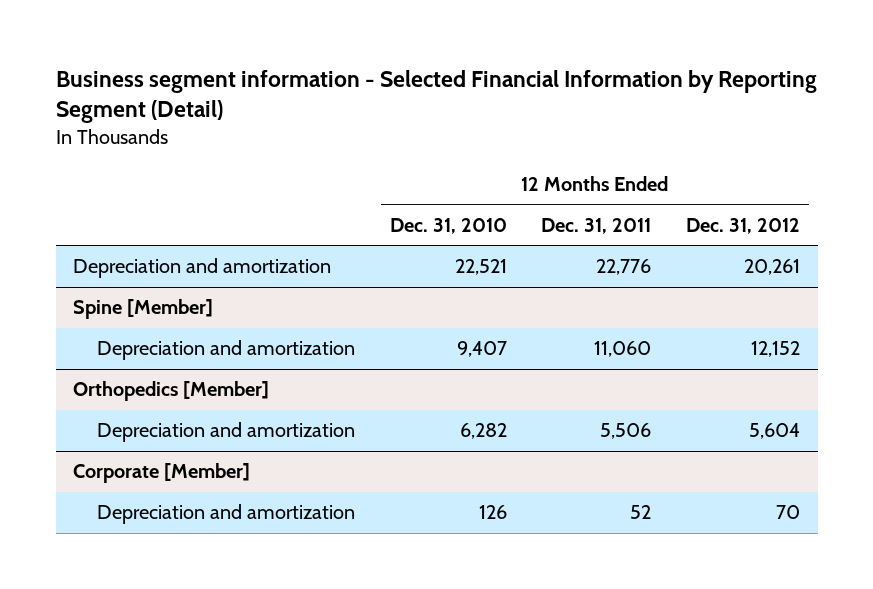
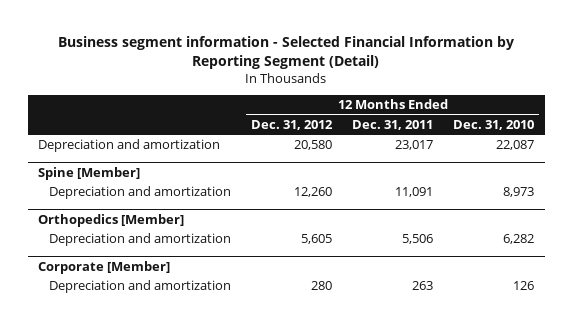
[454,259,507,276] 22,521 -> [496,140,535,151] 22,087
[596,259,652,276] 22,776 -> [395,140,434,151] 23,017
[744,259,801,276] 20,261 -> [294,140,333,151] 20,580
[456,341,507,358] 9,407 -> [503,187,535,198] 8,973
[594,341,652,358] 11,060 -> [395,187,434,198] 11,091
[751,341,801,358] 12,152 -> [294,187,333,198] 12,260
[749,423,801,440] 5,604 -> [301,234,333,245] 5,605
[630,505,652,520] 52 -> [412,281,434,291] 263
[776,505,801,520] 70 -> [311,281,333,291] 280

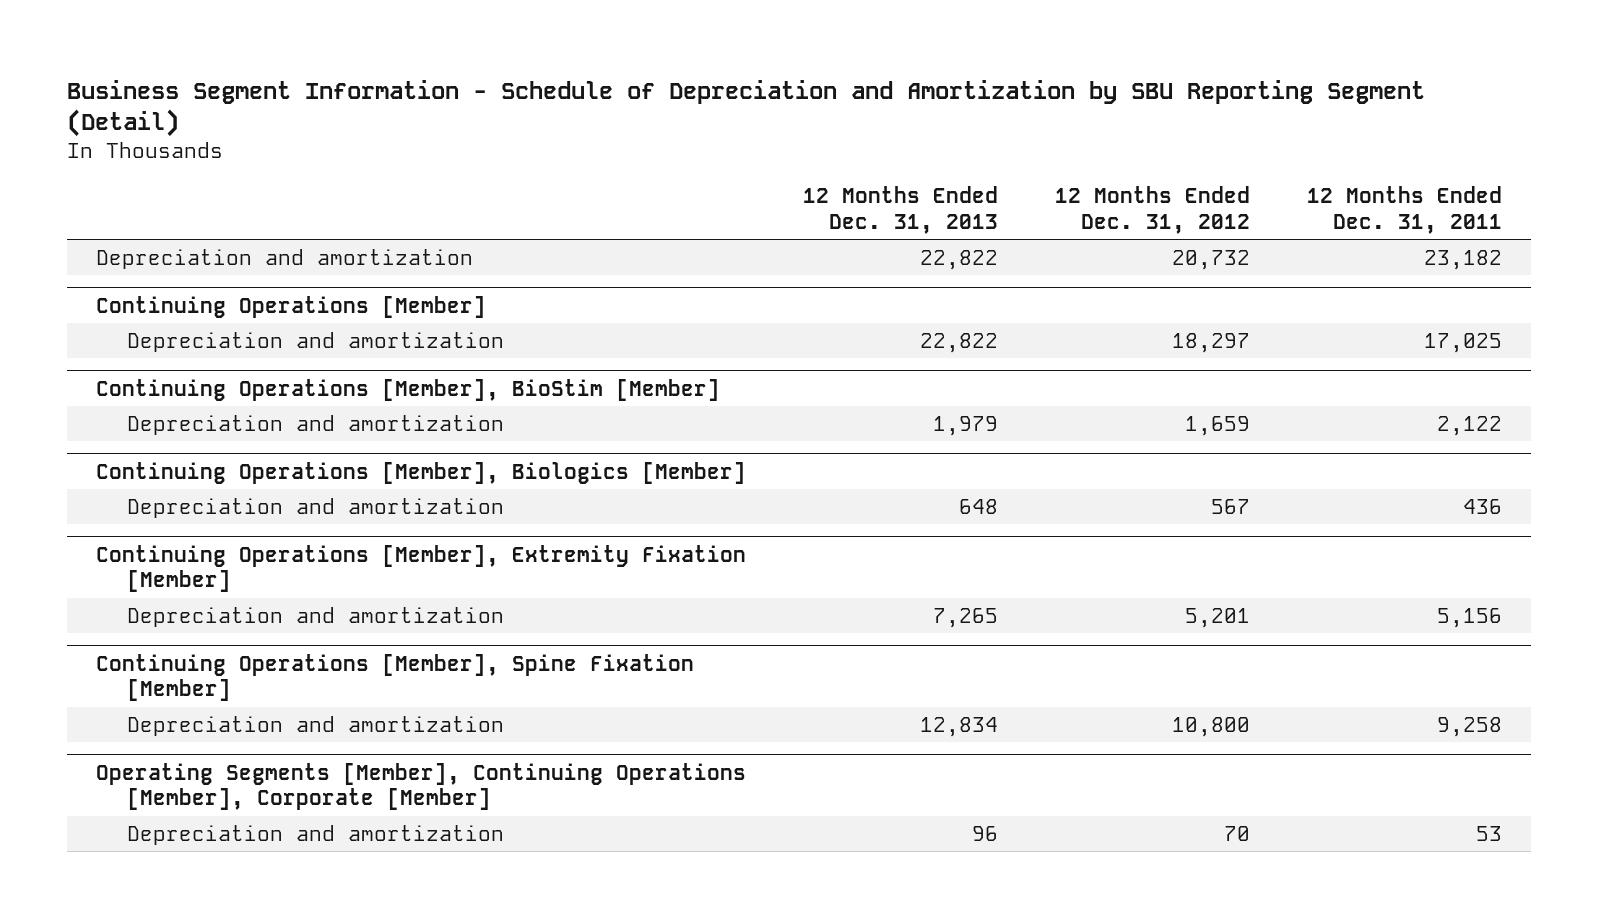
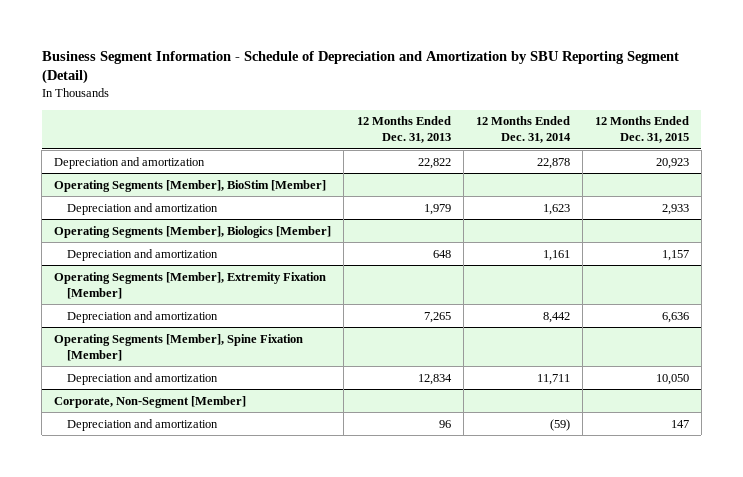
[1055,185,1251,234] 12 Months Ended Dec. 31, 2012 -> none
[1307,185,1503,234] 12 Months Ended Dec. 31, 2011 -> none
none -> [475,116,571,144] 12 Months Ended Dec. 31, 2014
none -> [594,116,689,144] 12 Months Ended Dec. 31, 2015
[95,295,486,318] Continuing Operations [Member] -> none
[127,331,505,352] Depreciation and amortization -> none
[95,378,720,401] Continuing Operations [Member], BioStim [Member] -> none
none -> [54,179,327,192] Operating Segments [Member], BioStim [Member]
[95,461,746,484] Continuing Operations [Member], Biologics [Member] -> none
none -> [54,225,332,238] Operating Segments [Member], Biologics [Member]
[95,544,746,593] Continuing Operations [Member], Extremity Fixation [Member] -> none
none -> [54,271,327,299] Operating Segments [Member], Extremity Fixation [Member]
[95,653,694,702] Continuing Operations [Member], Spine Fixation [Member] -> none
none -> [54,333,304,361] Operating Segments [Member], Spine Fixation [Member]
[95,762,746,811] Operating Segments [Member], Continuing Operations [Member], Corporate [Member] -> none
none -> [54,395,247,408] Corporate, Non-Segment [Member]

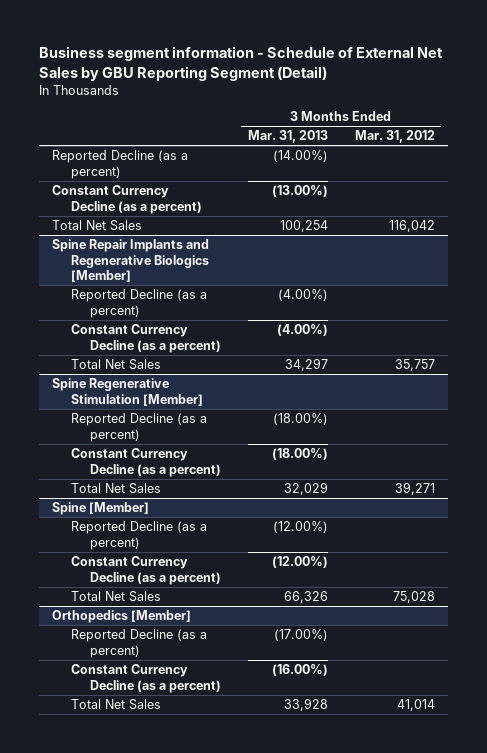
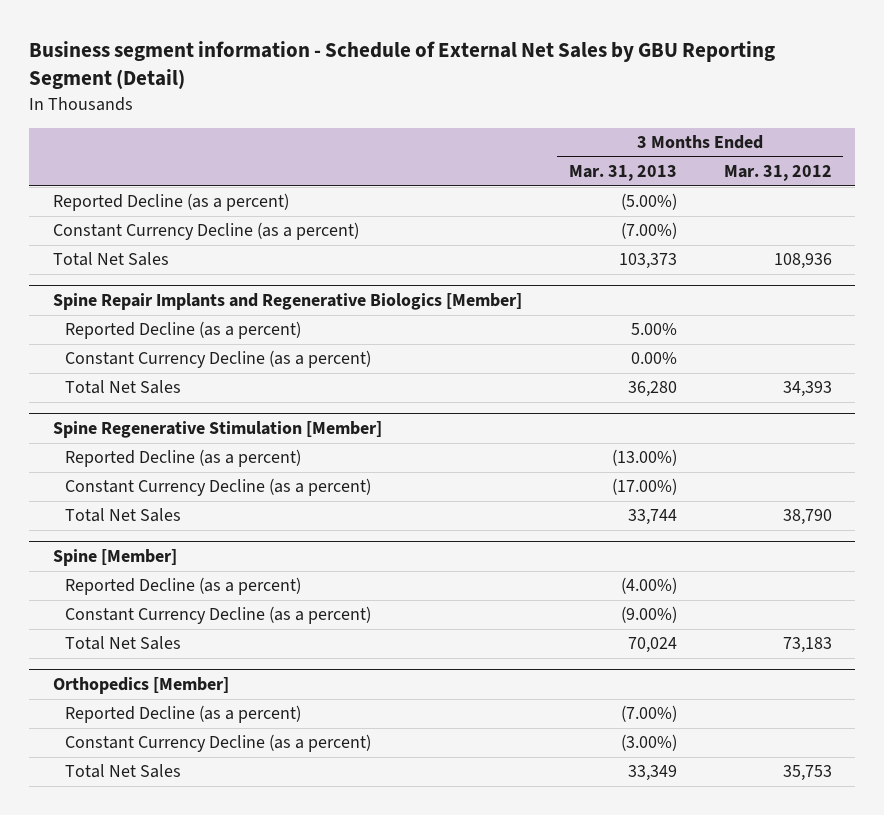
[272,150,328,163] (14.00%) -> [620,193,677,211] (5.00%)
[271,185,328,198] (13.00%) -> [620,222,677,240] (7.00%)
[279,220,328,233] 100,254 -> [618,253,677,270] 103,373
[388,220,435,233] 116,042 -> [773,253,832,270] 108,936
[277,289,328,302] (4.00%) -> [630,323,677,336] 5.00%
[276,324,328,337] (4.00%) -> [630,352,677,365] 0.00%
[284,358,328,372] 34,297 -> [627,381,677,398] 36,280
[394,359,435,372] 35,757 -> [782,381,832,398] 34,393
[272,413,328,426] (18.00%) -> [611,449,677,467] (13.00%)
[271,448,328,461] (18.00%) -> [611,478,677,496] (17.00%)
[283,482,328,496] 32,029 -> [627,509,677,526] 33,744
[394,482,435,496] 39,271 -> [782,509,832,526] 38,790
[272,521,328,534] (12.00%) -> [620,577,677,595] (4.00%)
[271,556,328,569] (12.00%) -> [620,606,677,624] (9.00%)
[283,591,328,604] 66,326 -> [627,637,677,654] 70,024
[392,591,435,604] 75,028 -> [782,637,832,654] 73,183
[273,629,328,642] (17.00%) -> [620,705,677,723] (7.00%)
[271,664,328,677] (16.00%) -> [620,734,677,752] (3.00%)
[283,698,328,712] 33,928 -> [627,765,677,782] 33,349
[396,699,435,712] 41,014 -> [782,765,832,782] 35,753

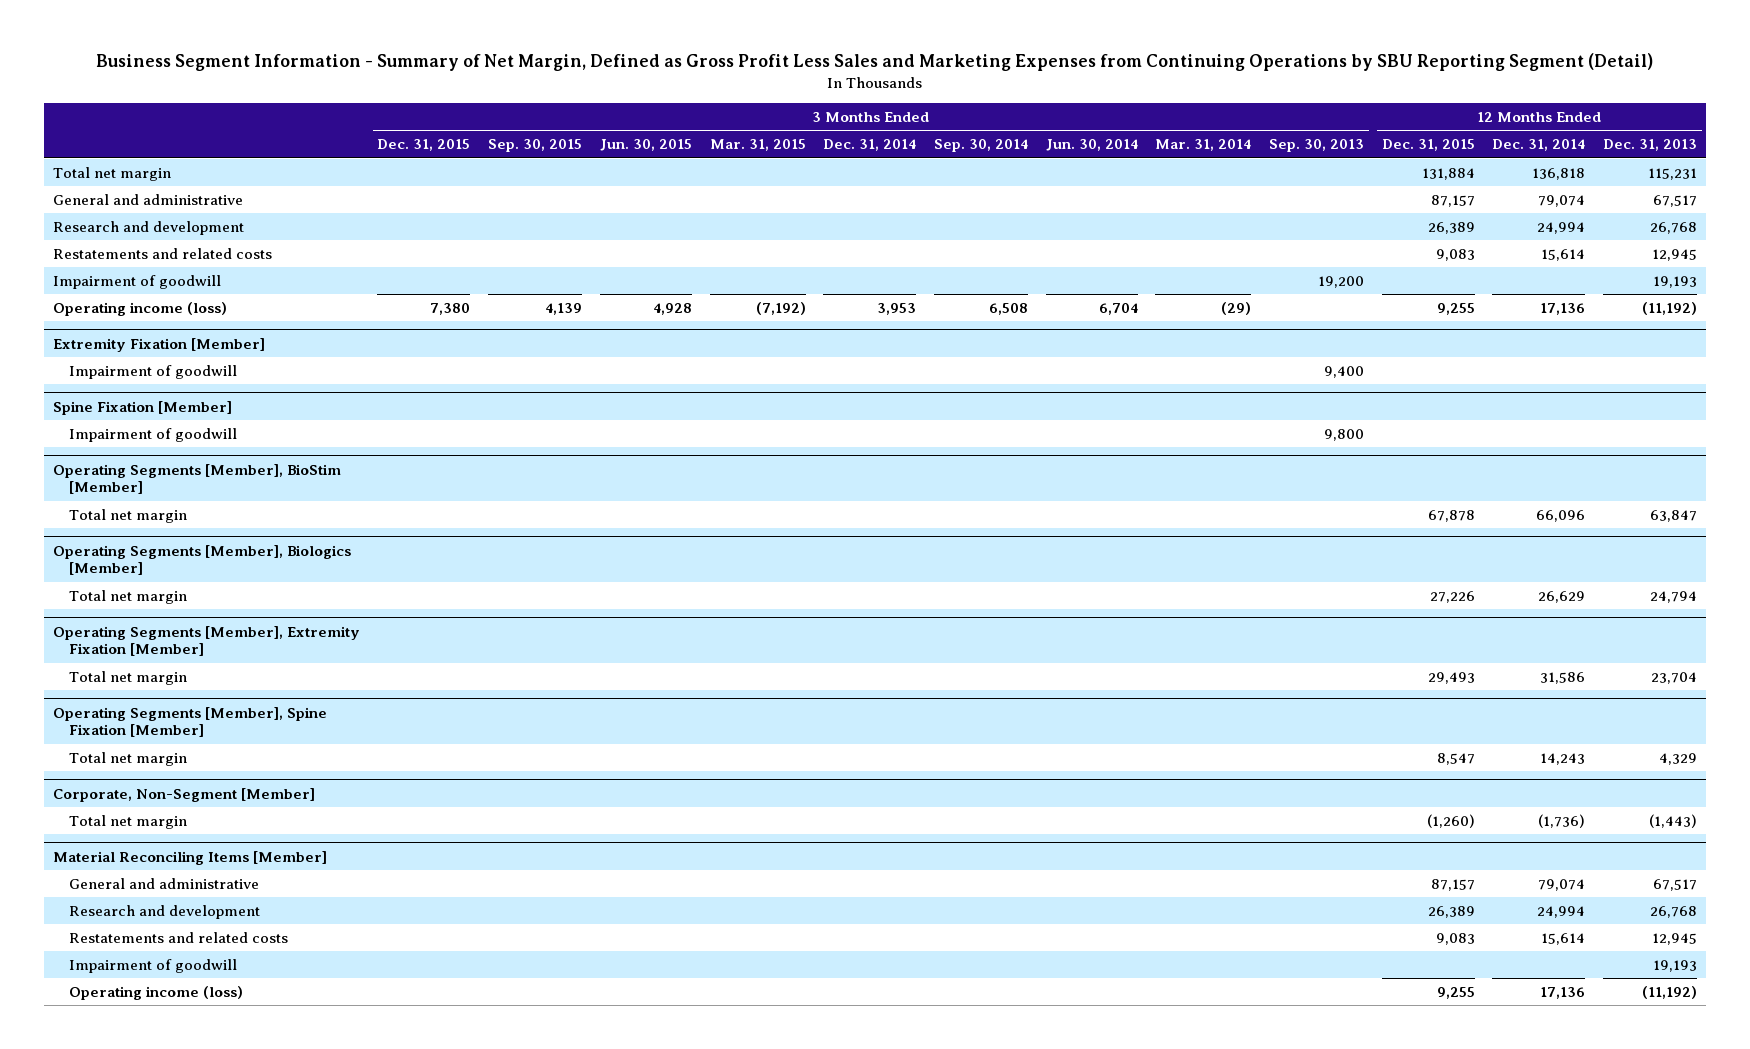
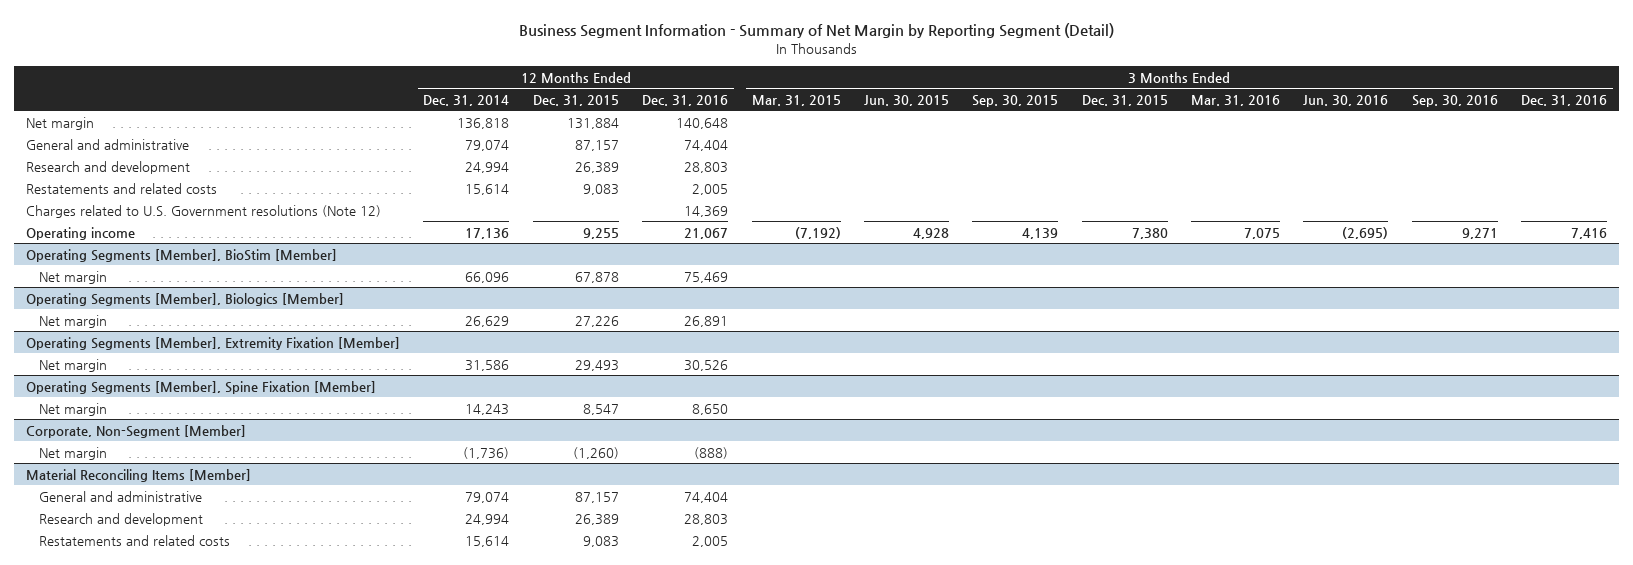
[95,53,1653,72] Business Segment Information - Summary of Net Margin, Defined as Gross Profit Less Sales and Marketing Expenses from Continuing Operations by SBU Reporting Segment (Detail) -> [518,22,1114,38] Business Segment Information - Summary of Net Margin by Reporting Segment (Detail)
[823,139,917,152] Dec. 31, 2014 -> none
[933,139,1028,153] Sep. 30, 2014 -> none
[1045,139,1138,152] Jun. 30, 2014 -> none
[1155,139,1252,152] Mar. 31, 2014 -> none
[1269,139,1365,153] Sep. 30, 2013 -> none
[1603,139,1698,152] Dec. 31, 2013 -> none
none -> [642,94,729,106] Dec. 31, 2016
none -> [1190,94,1280,106] Mar. 31, 2016
none -> [1303,94,1389,106] Jun. 30, 2016
none -> [1411,94,1498,107] Sep. 30, 2016
none -> [1520,94,1607,106] Dec. 31, 2016
[52,166,171,181] Total net margin -> [26,116,95,130] Net margin
[52,274,221,289] Impairment of goodwill -> none
[52,337,265,352] Extremity Fixation [Member] -> none
[69,364,238,379] Impairment of goodwill -> none
[52,400,232,415] Spine Fixation [Member] -> none
[69,427,238,442] Impairment of goodwill -> none
none -> [26,204,382,218] Charges related to U.S. Government resolutions (Note 12)
[52,301,227,316] Operating income (loss) -> [26,226,136,240] Operating income
[69,508,188,523] Total net margin -> [38,270,107,284] Net margin
[69,589,188,604] Total net margin -> [38,314,107,328] Net margin
[69,670,188,685] Total net margin -> [38,358,107,372] Net margin
[69,751,188,766] Total net margin -> [38,402,107,416] Net margin
[69,814,188,829] Total net margin -> [38,446,107,460] Net margin
[69,958,238,973] Impairment of goodwill -> none
[69,985,244,1000] Operating income (loss) -> none

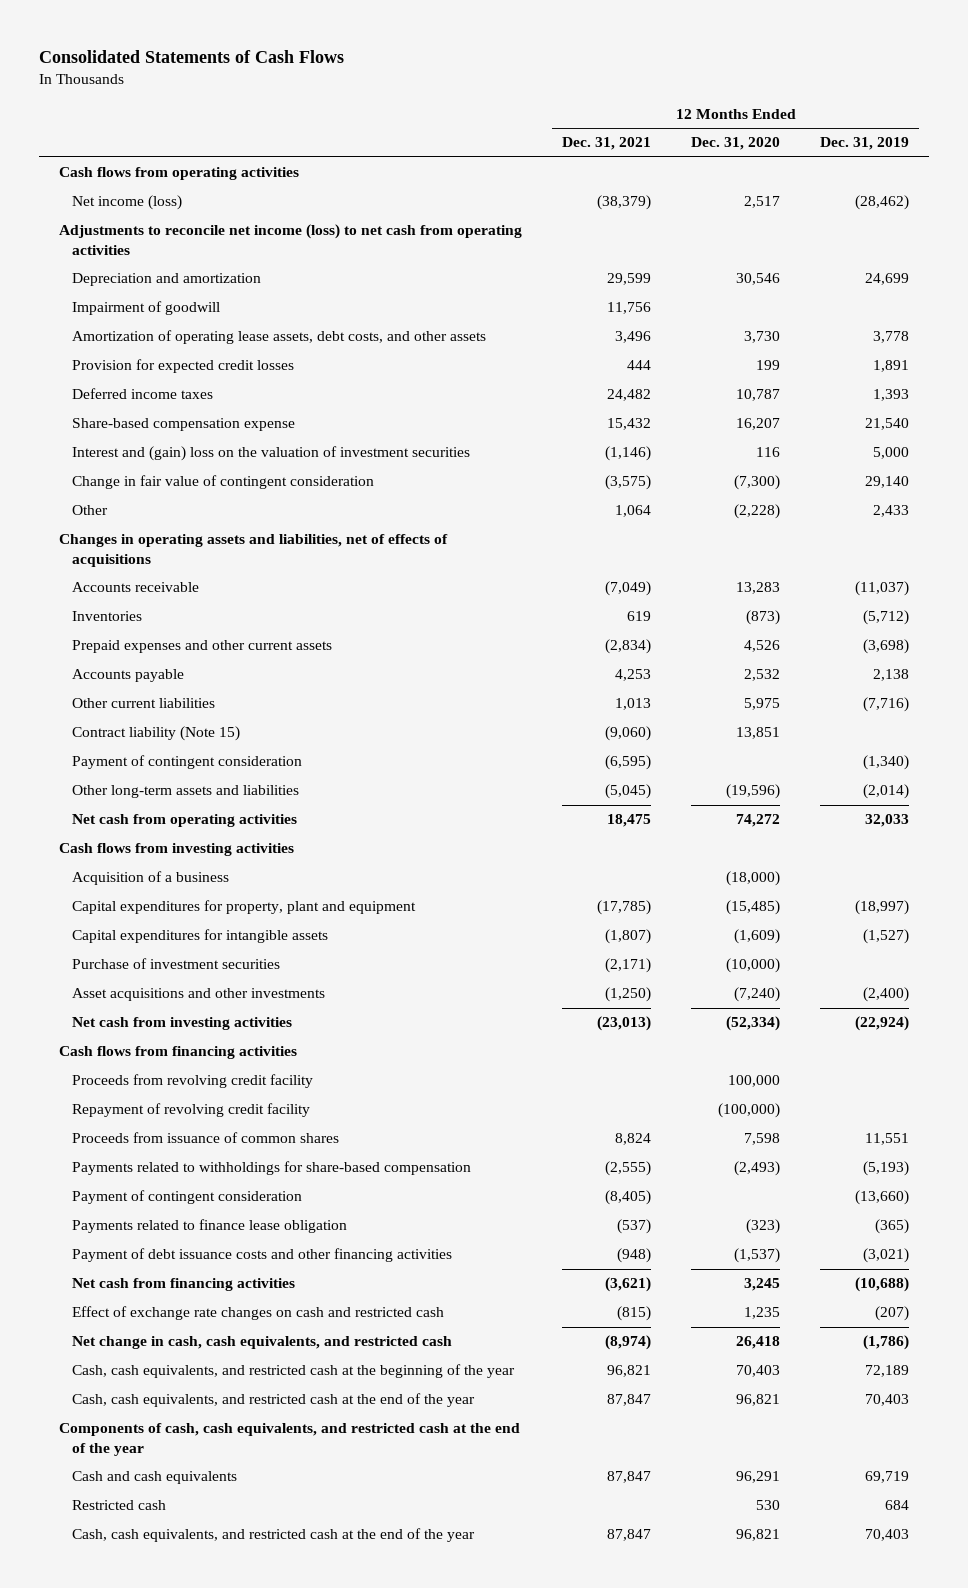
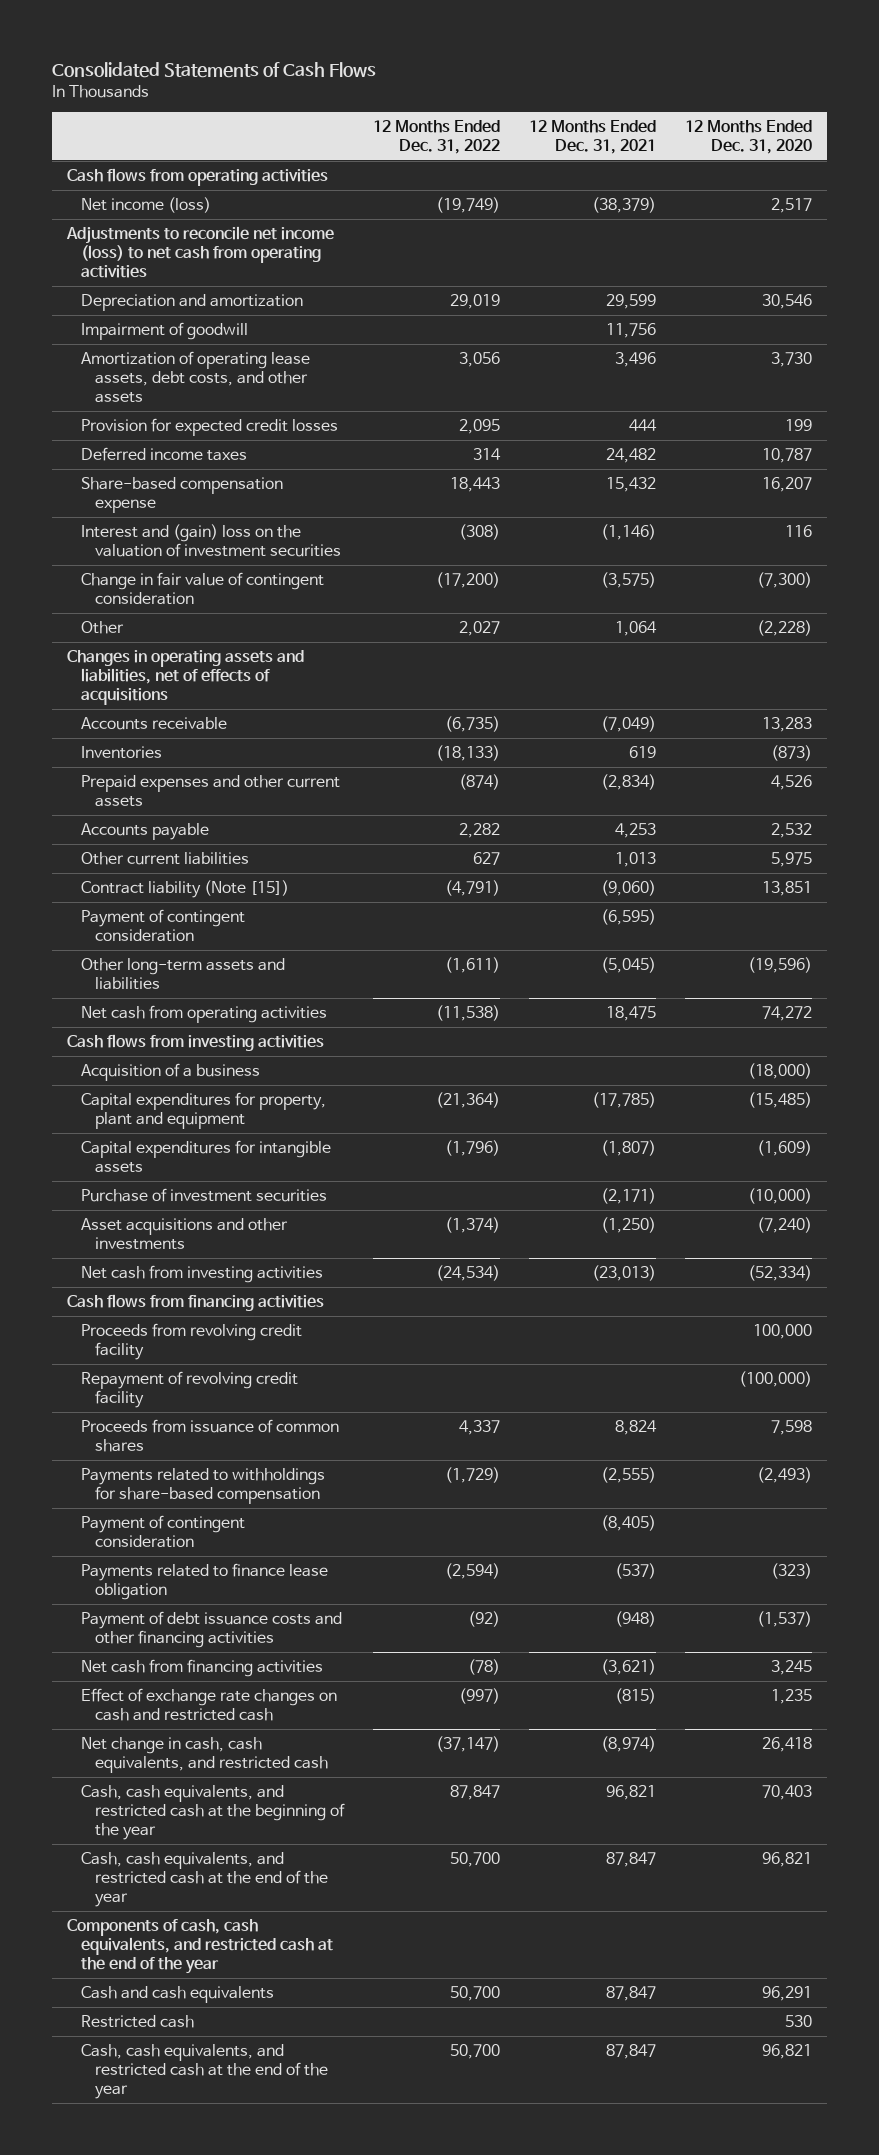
[820,137,910,151] Dec. 31, 2019 -> none
none -> [372,119,500,154] 12 Months Ended Dec. 31, 2022
[71,726,240,742] Contract liability (Note 15) -> [80,879,289,898] Contract liability (Note [15])

